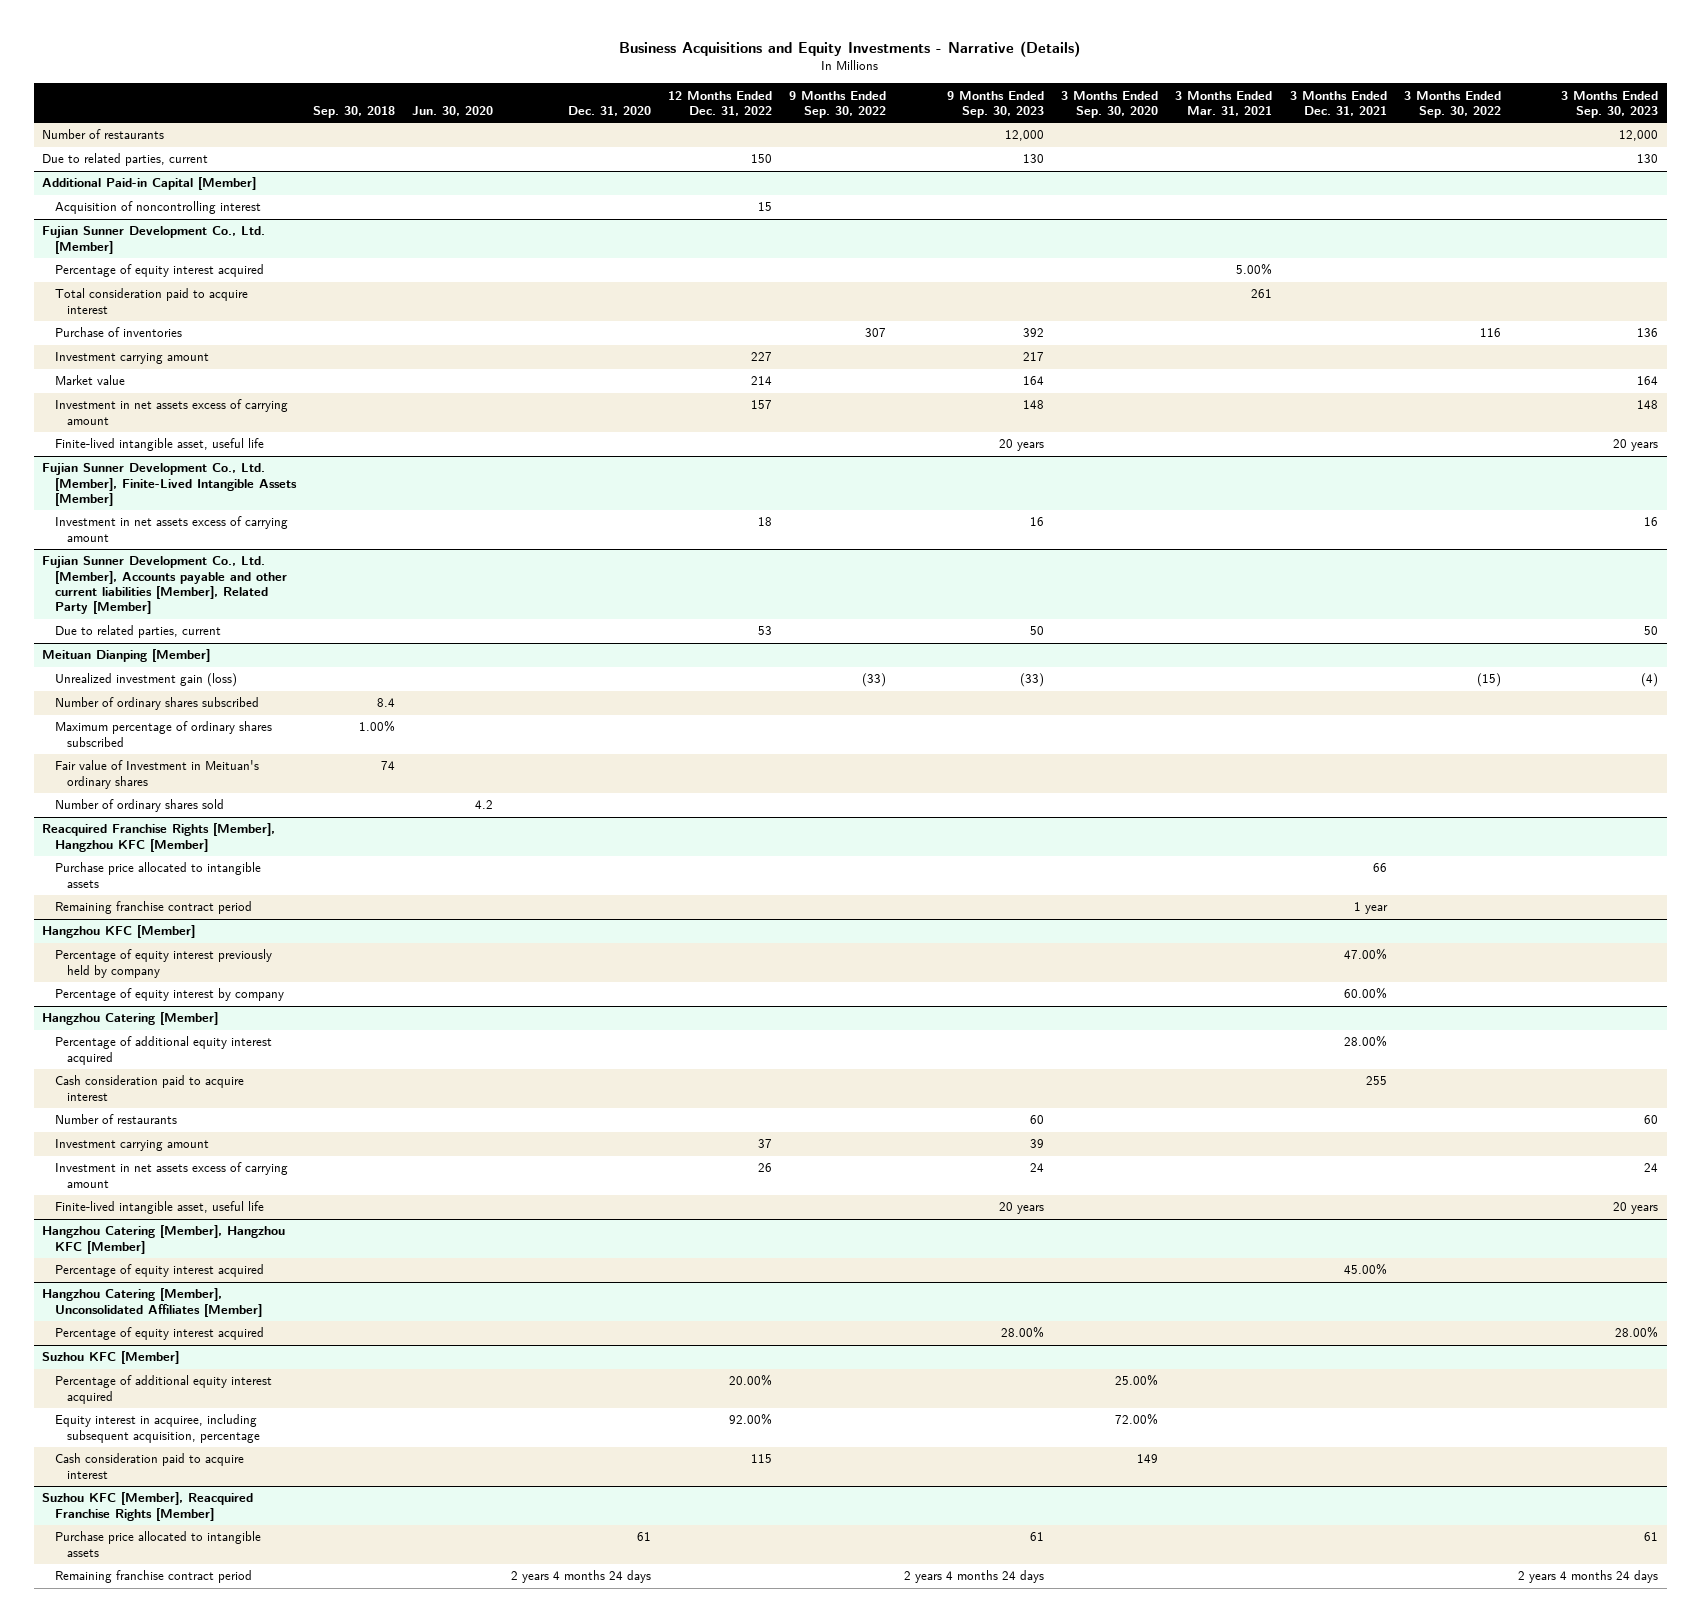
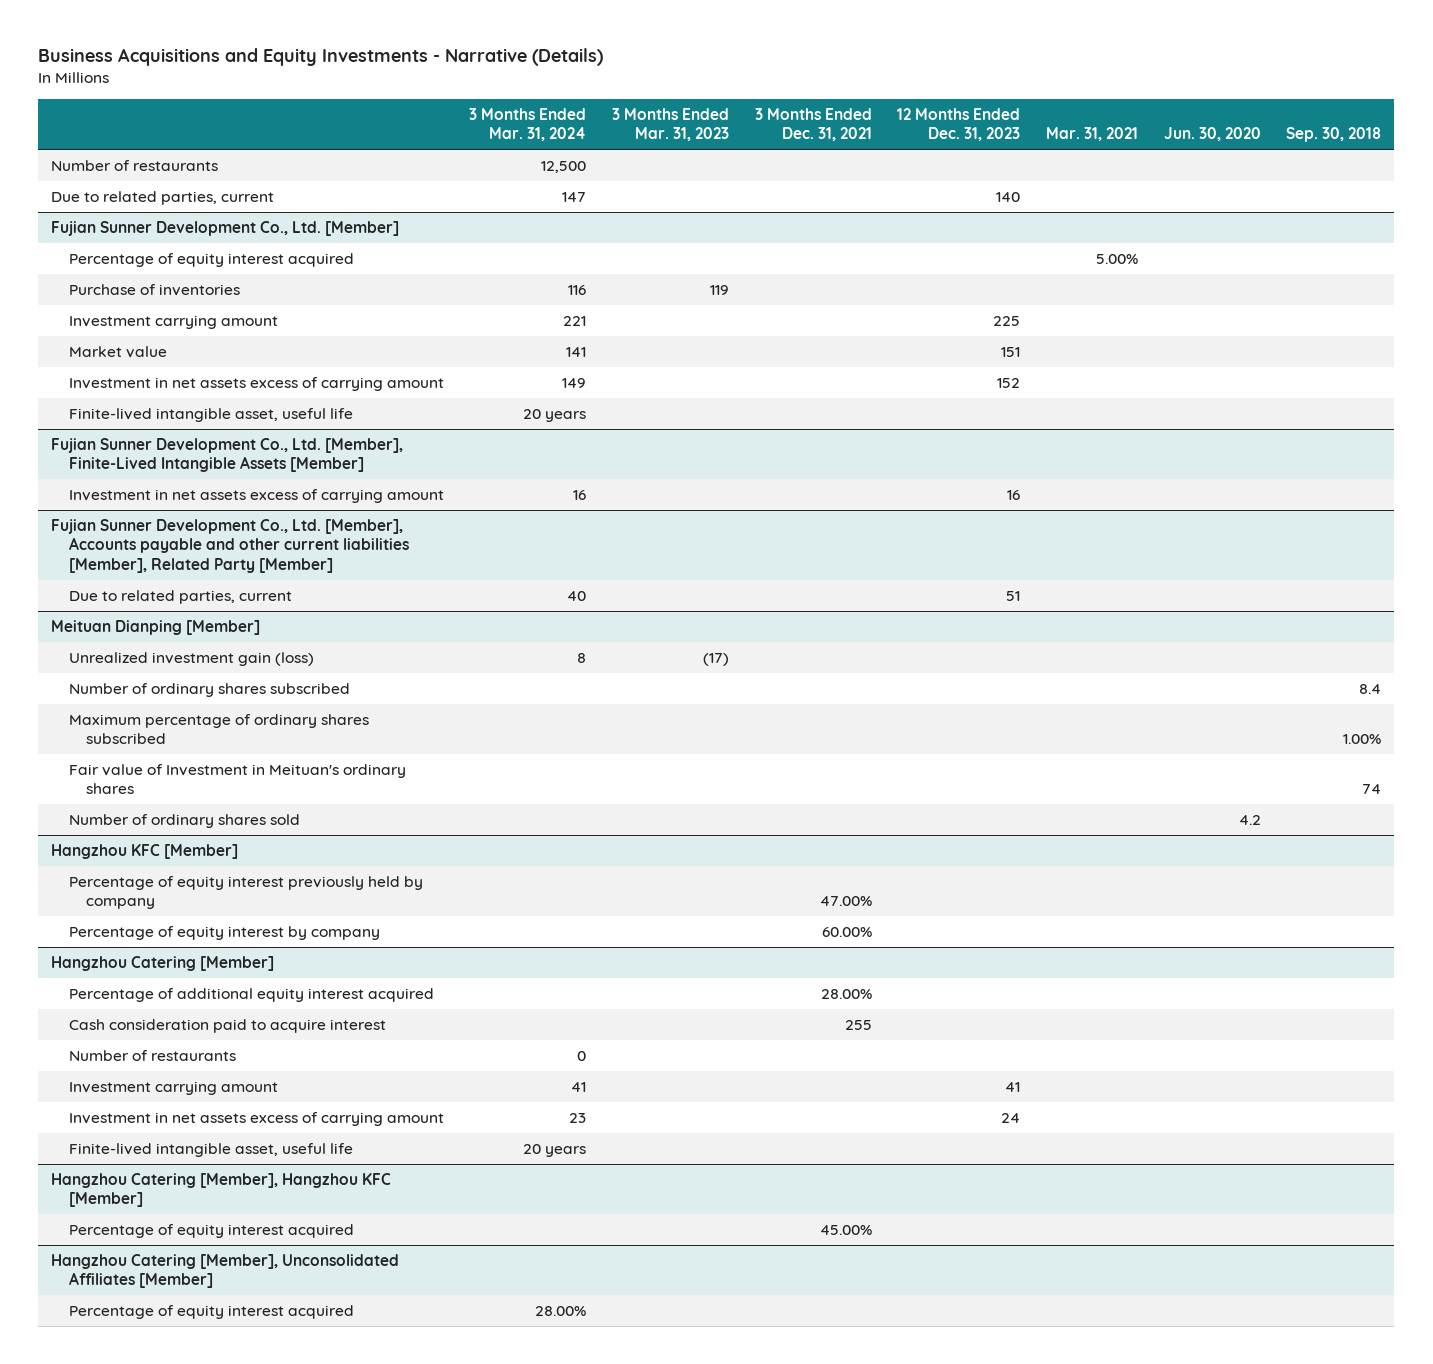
[567,105,651,116] Dec. 31, 2020 -> none
[667,90,772,116] 12 Months Ended Dec. 31, 2022 -> none
[789,90,887,118] 9 Months Ended Sep. 30, 2022 -> none
[946,90,1044,118] 9 Months Ended Sep. 30, 2023 -> none
[1060,90,1158,118] 3 Months Ended Sep. 30, 2020 -> none
[1175,90,1273,116] 3 Months Ended Mar. 31, 2021 -> none
[1403,90,1501,118] 3 Months Ended Sep. 30, 2022 -> none
[1561,90,1659,118] 3 Months Ended Sep. 30, 2023 -> none
none -> [469,107,587,142] 3 Months Ended Mar. 31, 2024
none -> [611,107,729,142] 3 Months Ended Mar. 31, 2023
none -> [897,107,1021,142] 12 Months Ended Dec. 31, 2023
none -> [1045,127,1138,142] Mar. 31, 2021
[42,177,257,191] Additional Paid-in Capital [Member] -> none
[54,201,261,215] Acquisition of noncontrolling interest -> none
[54,288,248,314] Total consideration paid to acquire interest -> none
[42,823,276,852] Reacquired Franchise Rights [Member], Hangzhou KFC [Member] -> none
[54,862,261,888] Purchase price allocated to intangible assets -> none
[54,901,252,915] Remaining franchise contract period -> none
[42,1351,180,1365] Suzhou KFC [Member] -> none
[54,1375,272,1404] Percentage of additional equity interest acquired -> none
[54,1414,260,1443] Equity interest in acquiree, including subsequent acquisition, percentage -> none
[54,1453,244,1479] Cash consideration paid to acquire interest -> none
[42,1492,254,1521] Suzhou KFC [Member], Reacquired Franchise Rights [Member] -> none
[54,1531,261,1557] Purchase price allocated to intangible assets -> none
[54,1570,252,1584] Remaining franchise contract period -> none

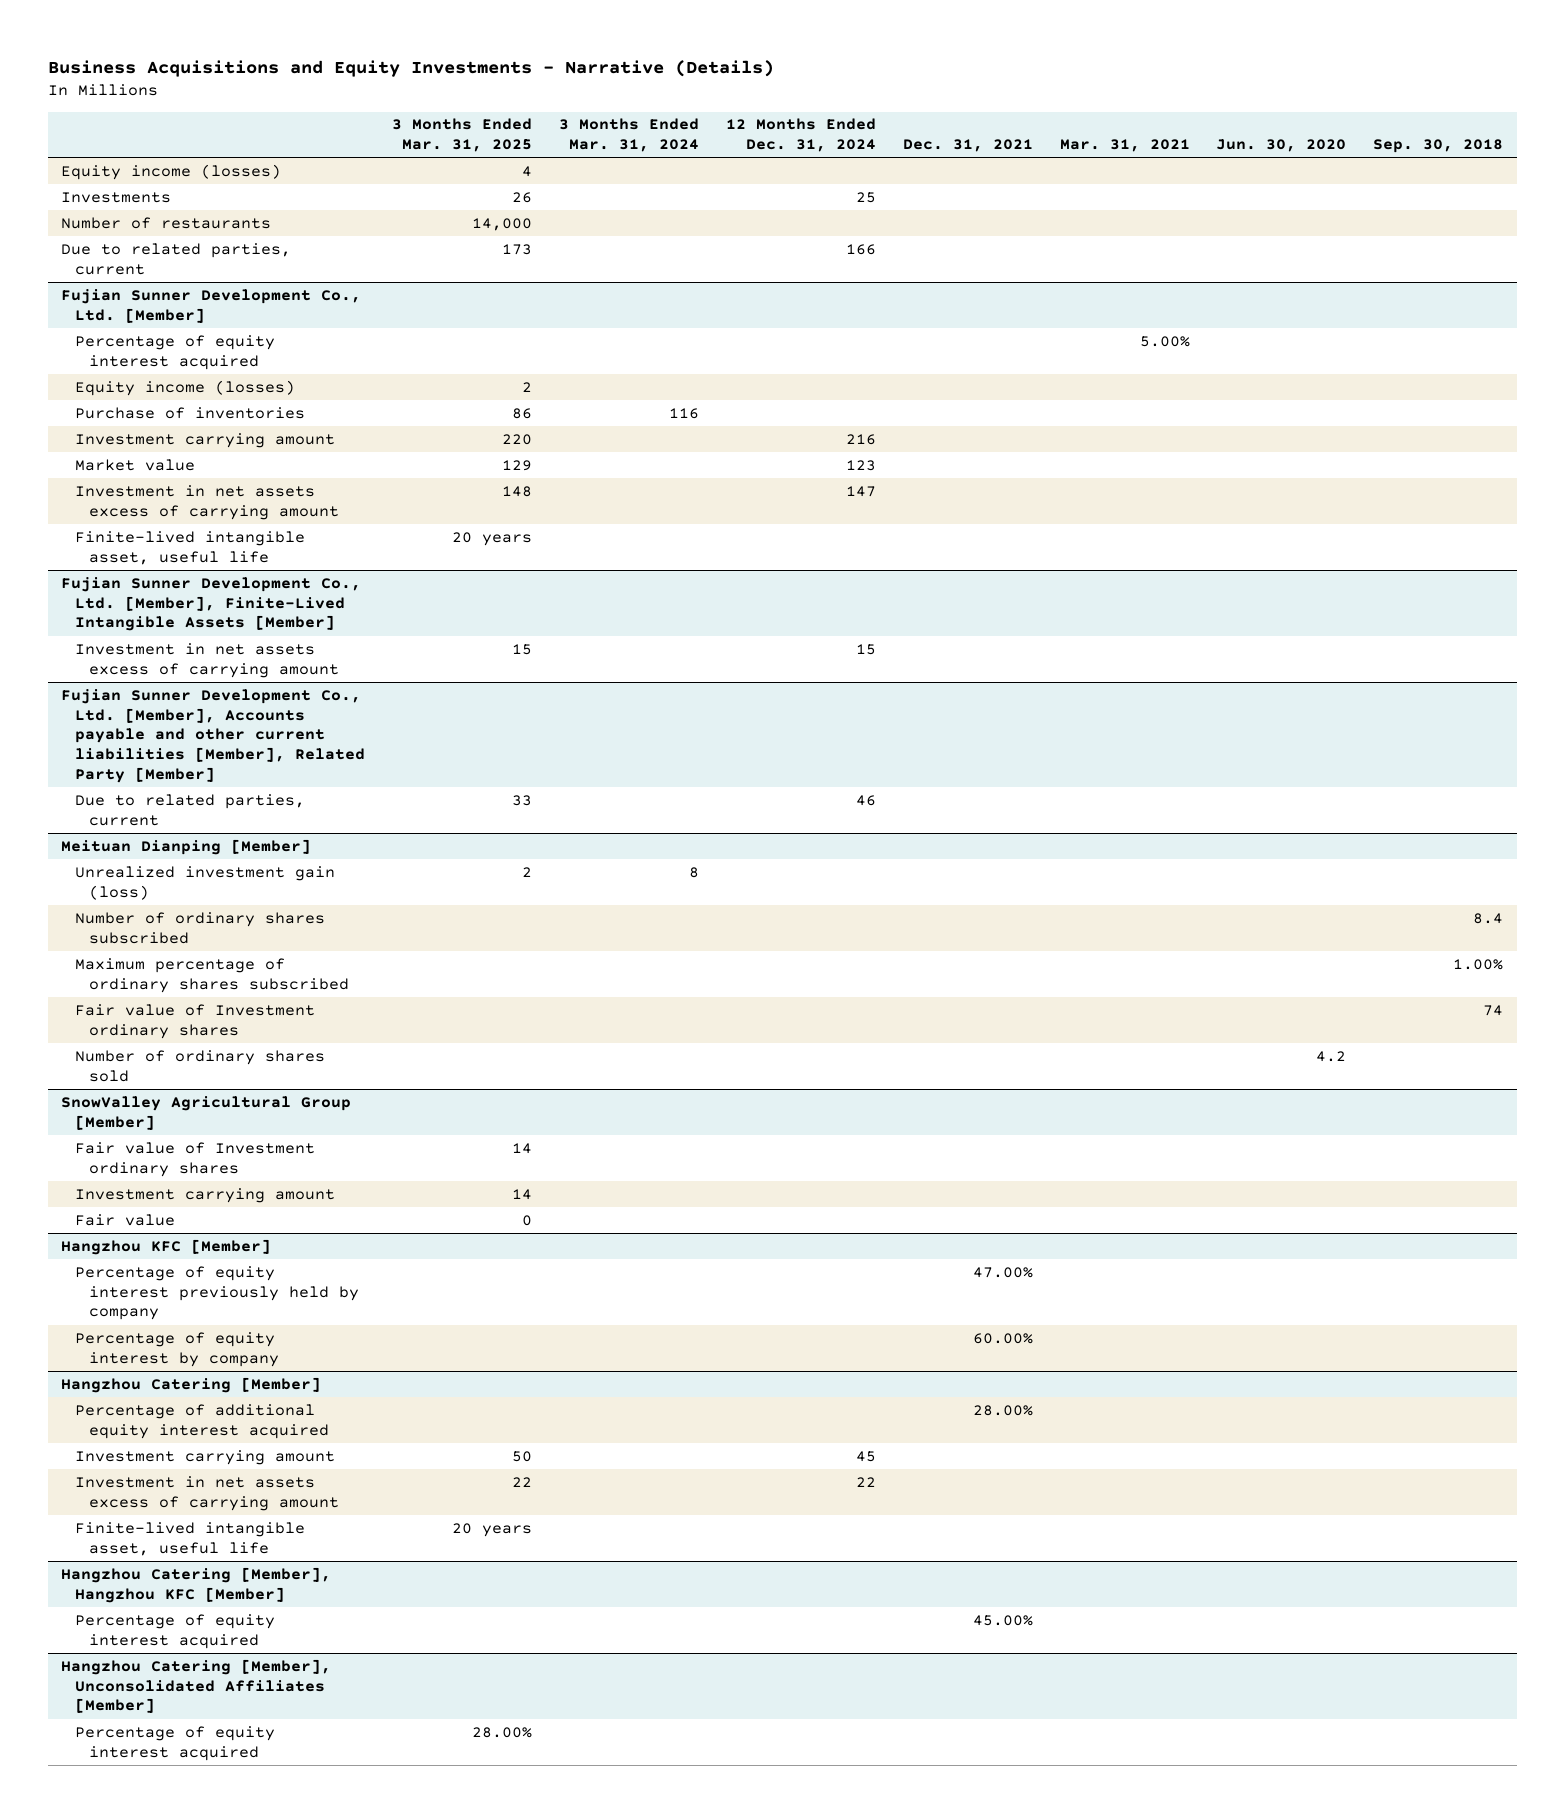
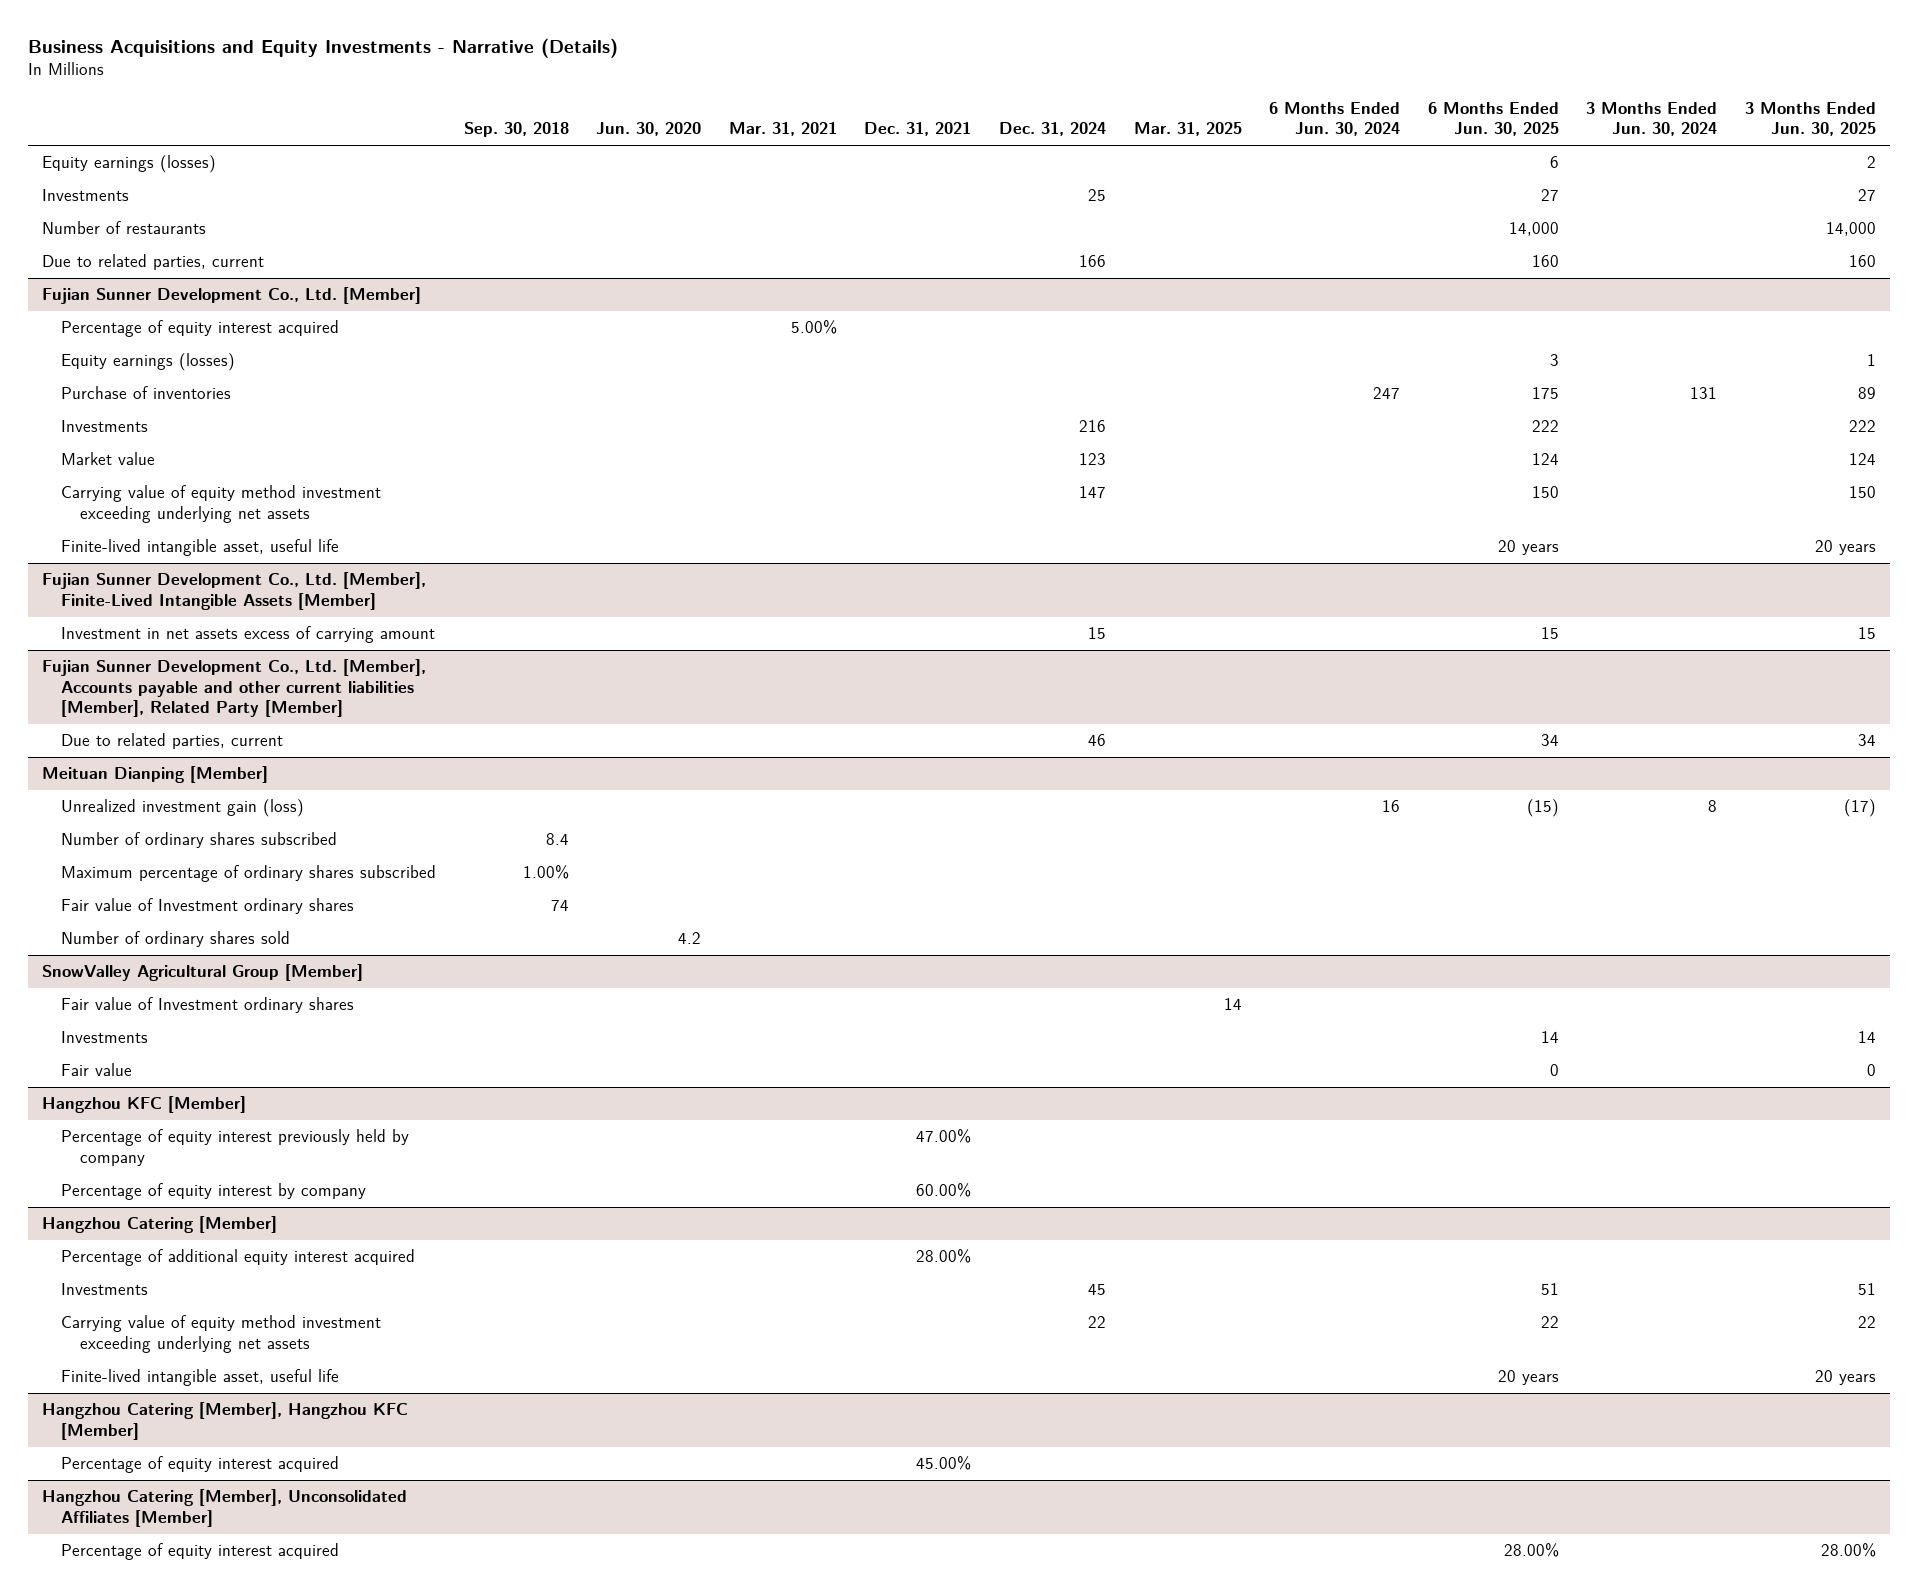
[392,118,533,153] 3 Months Ended Mar. 31, 2025 -> none
[559,118,700,153] 3 Months Ended Mar. 31, 2024 -> none
[725,118,876,153] 12 Months Ended Dec. 31, 2024 -> none
none -> [998,122,1106,137] Dec. 31, 2024
none -> [1133,122,1242,137] Mar. 31, 2025
none -> [1269,101,1401,137] 6 Months Ended Jun. 30, 2024
none -> [1427,101,1559,137] 6 Months Ended Jun. 30, 2025
none -> [1586,101,1718,137] 3 Months Ended Jun. 30, 2024
none -> [1744,101,1876,137] 3 Months Ended Jun. 30, 2025
[61,163,282,180] Equity income (losses) -> [41,155,216,174] Equity earnings (losses)
[75,379,296,396] Equity income (losses) -> [60,353,235,372] Equity earnings (losses)
[75,432,336,448] Investment carrying amount -> none
none -> [60,420,148,433] Investments
[75,484,340,520] Investment in net assets excess of carrying amount -> none
none -> [60,485,381,523] Carrying value of equity method investment exceeding underlying net assets
[75,1187,336,1203] Investment carrying amount -> none
none -> [60,1031,148,1044] Investments
[75,1449,336,1465] Investment carrying amount -> none
[75,1475,340,1511] Investment in net assets excess of carrying amount -> none
none -> [60,1283,148,1296] Investments
none -> [60,1315,381,1353] Carrying value of equity method investment exceeding underlying net assets

